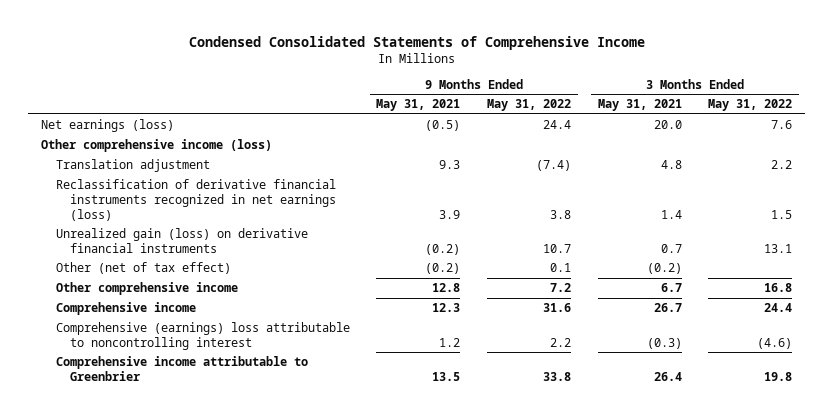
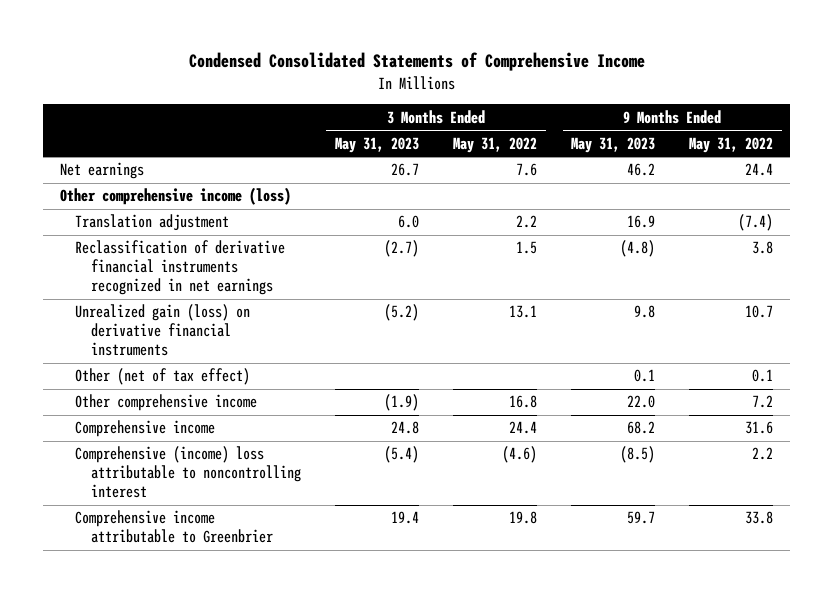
[376,99,461,112] May 31, 2021 -> none
[597,99,682,112] May 31, 2021 -> none
none -> [334,136,419,153] May 31, 2023
none -> [571,136,656,153] May 31, 2023
[41,119,175,133] Net earnings (loss) -> [59,162,144,180] Net earnings
[55,179,337,221] Reclassification of derivative financial instruments recognized in net earnings (loss) -> [75,240,286,296] Reclassification of derivative financial instruments recognized in net earnings
[55,322,350,350] Comprehensive (earnings) loss attributable to noncontrolling interest -> [75,446,301,499] Comprehensive (income) loss attributable to noncontrolling interest

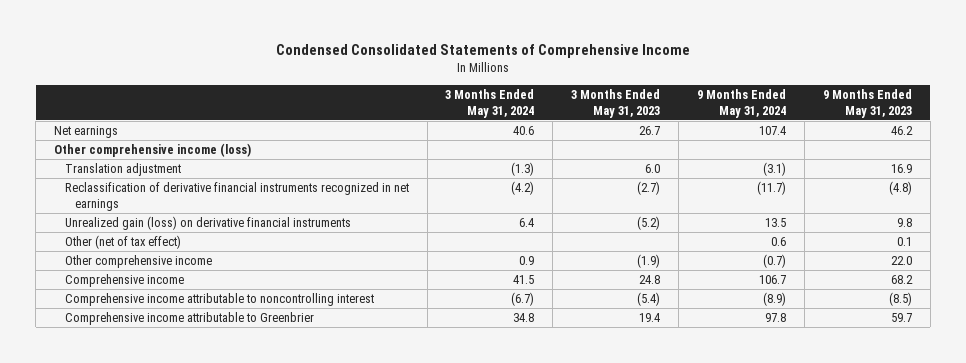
[452,136,537,153] May 31, 2022 -> none
[689,136,774,153] May 31, 2022 -> none
none -> [445,89,535,118] 3 Months Ended May 31, 2024
none -> [697,89,787,118] 9 Months Ended May 31, 2024
[75,446,301,499] Comprehensive (income) loss attributable to noncontrolling interest -> [64,293,374,307] Comprehensive income attributable to noncontrolling interest

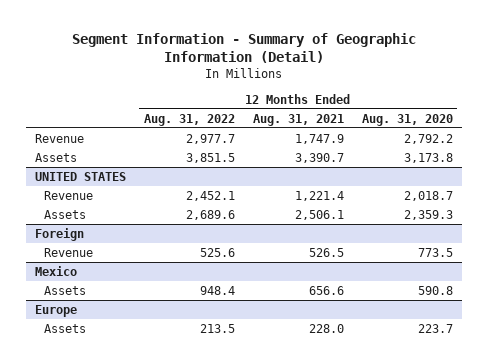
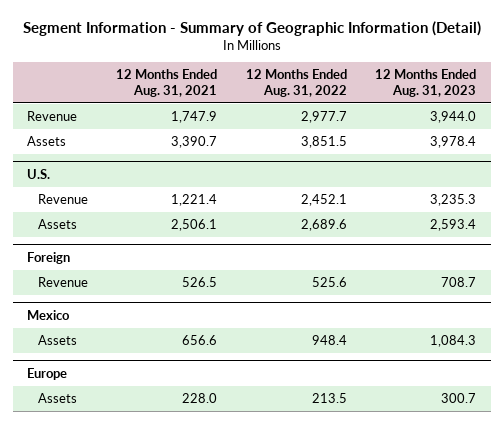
[361,113,453,126] Aug. 31, 2020 -> none
none -> [375,69,477,98] 12 Months Ended Aug. 31, 2023
[34,171,126,181] UNITED STATES -> [27,168,51,179] U.S.

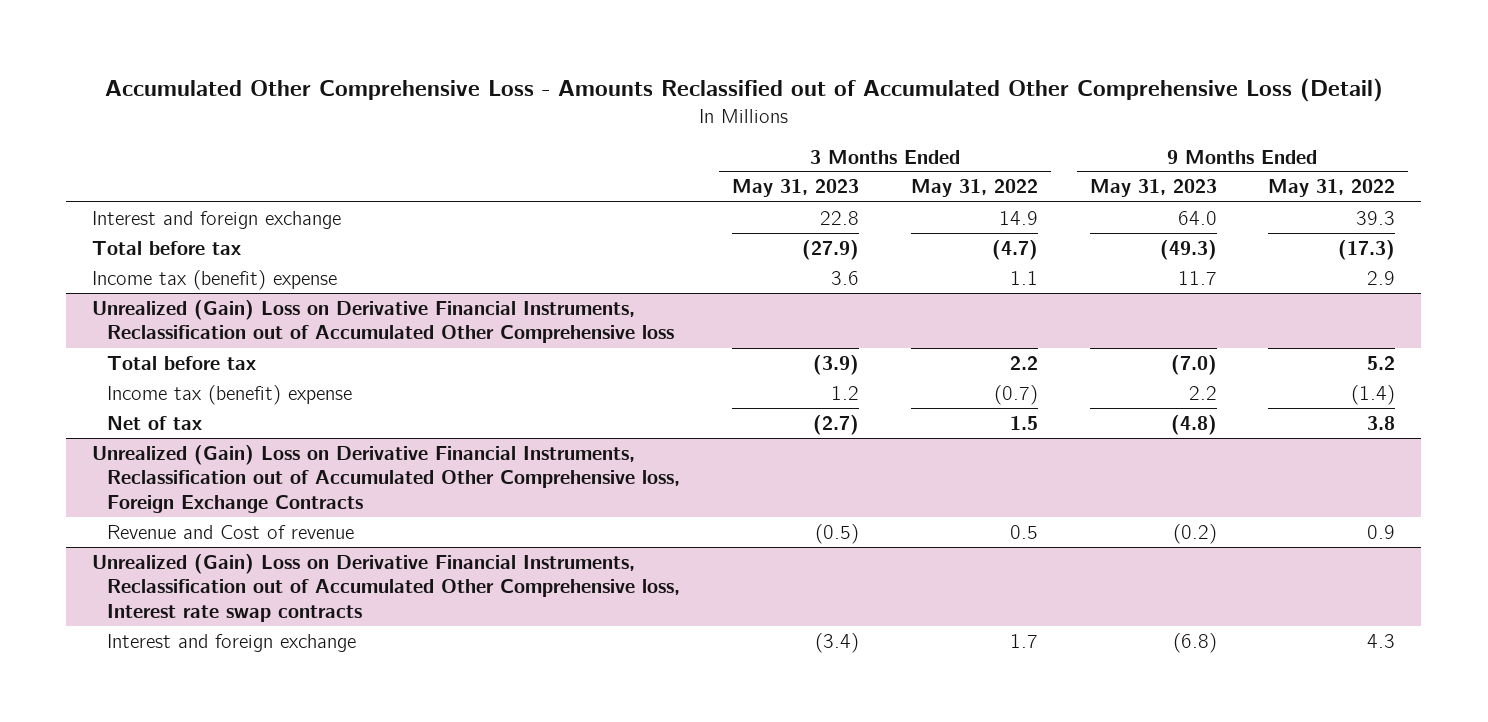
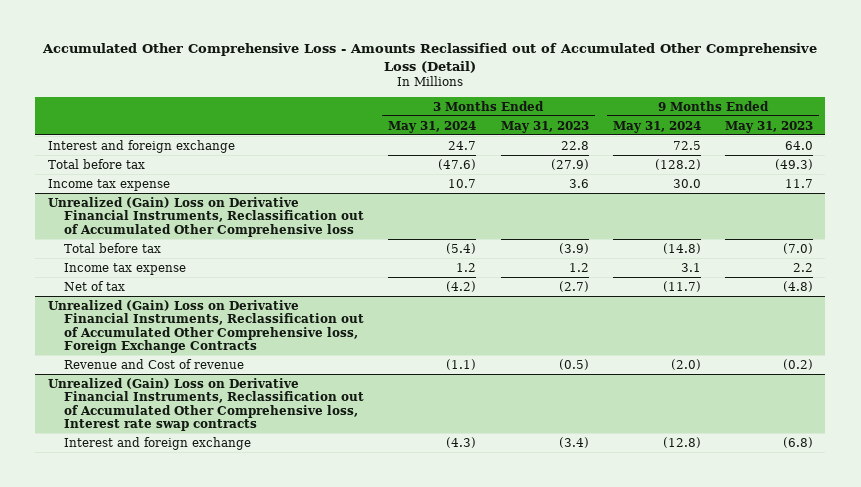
[910,179,1038,198] May 31, 2022 -> none
[1268,179,1396,198] May 31, 2022 -> none
none -> [388,120,477,133] May 31, 2024
none -> [612,120,701,133] May 31, 2024
[92,269,338,290] Income tax (benefit) expense -> [47,178,170,191] Income tax expense
[107,384,353,405] Income tax (benefit) expense -> [64,262,187,275] Income tax expense

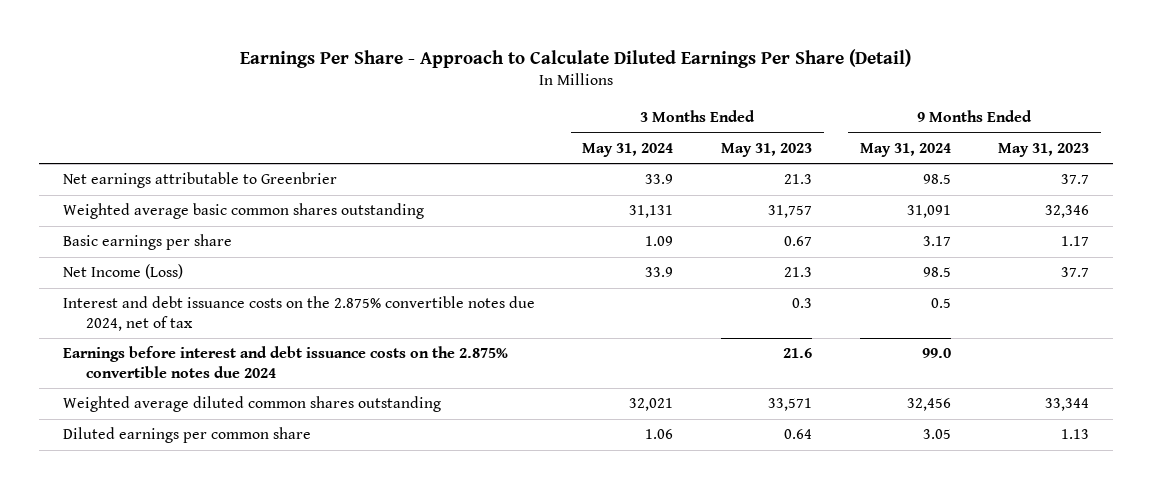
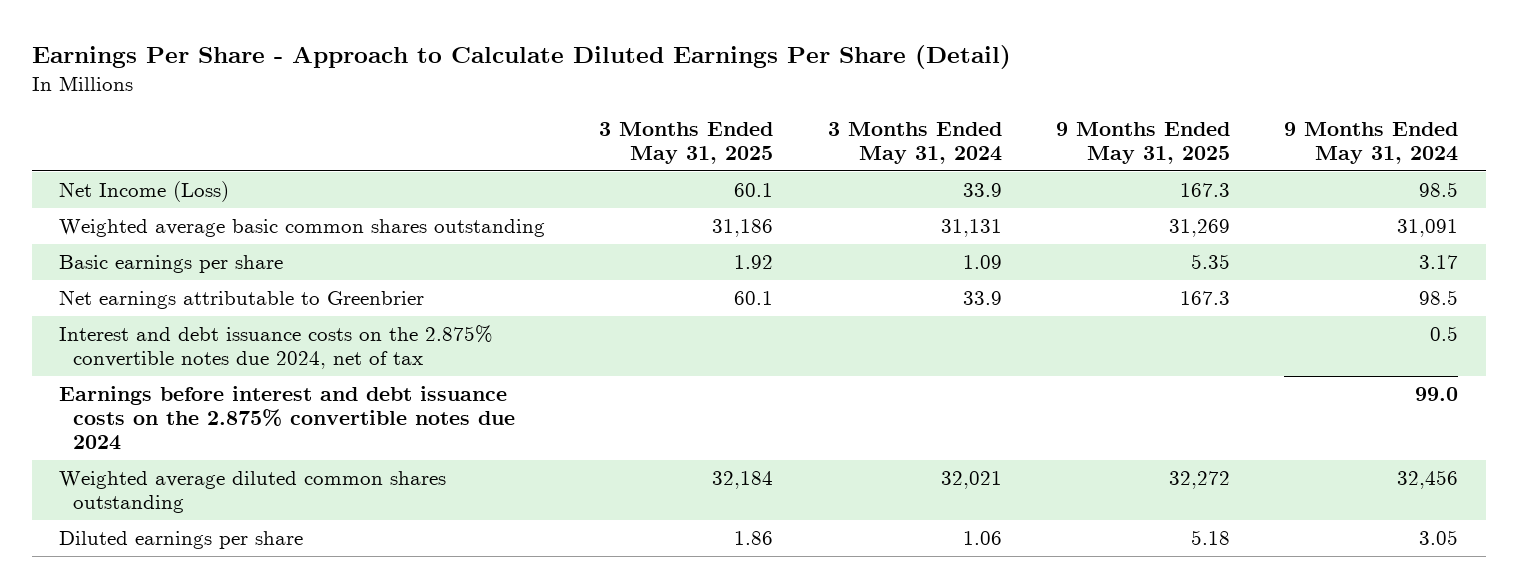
[720,142,812,157] May 31, 2023 -> none
[998,142,1090,157] May 31, 2023 -> none
none -> [599,122,774,164] 3 Months Ended May 31, 2025
none -> [1055,122,1230,164] 9 Months Ended May 31, 2025
[62,264,183,280] Net Income (Loss) -> [58,180,229,202] Net Income (Loss)
[62,172,337,189] Net earnings attributable to Greenbrier -> [58,289,424,309] Net earnings attributable to Greenbrier
[62,427,311,444] Diluted earnings per common share -> [58,530,303,549] Diluted earnings per share

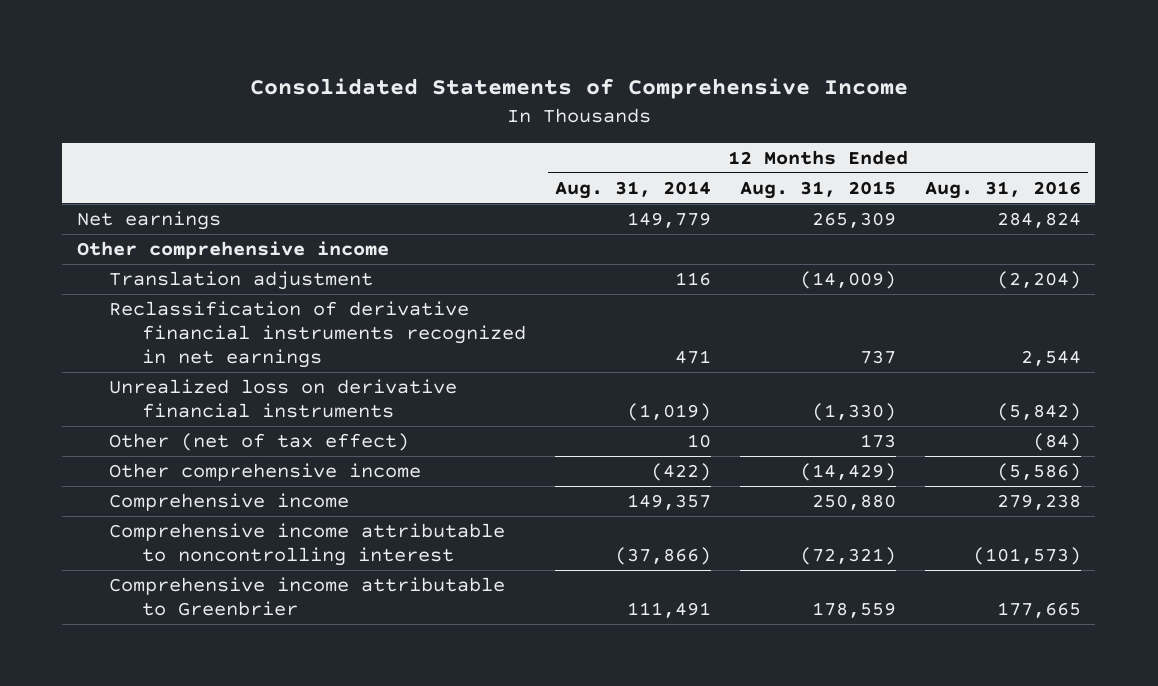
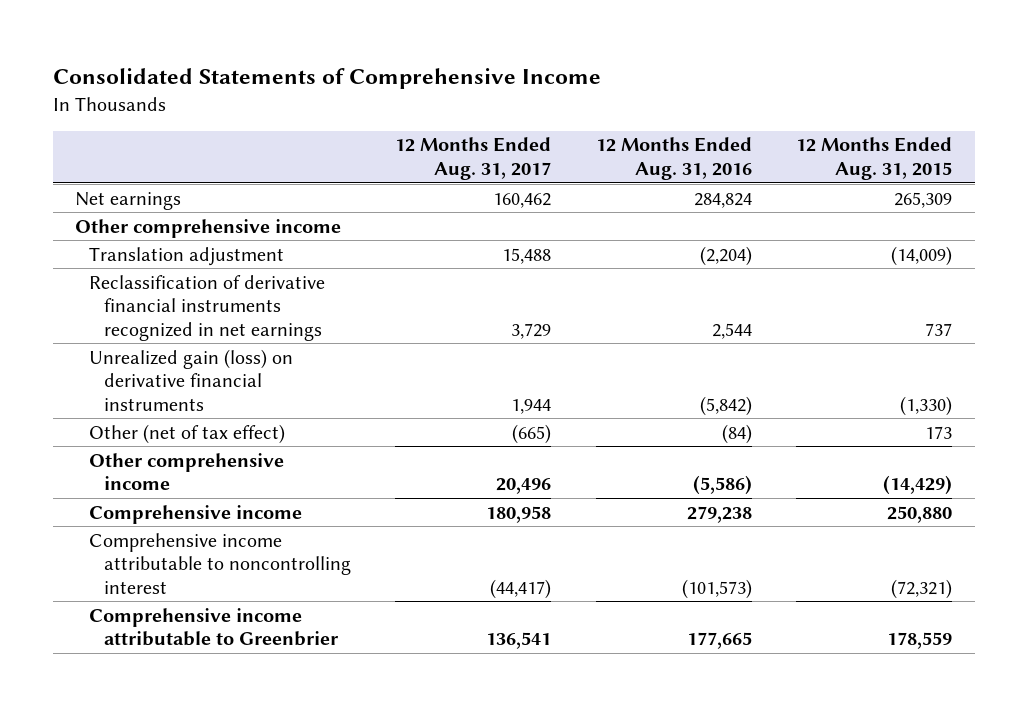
[554,180,711,199] Aug. 31, 2014 -> none
none -> [395,137,552,180] 12 Months Ended Aug. 31, 2017
[109,379,458,419] Unrealized loss on derivative financial instruments -> [89,348,294,411] Unrealized gain (loss) on derivative financial instruments

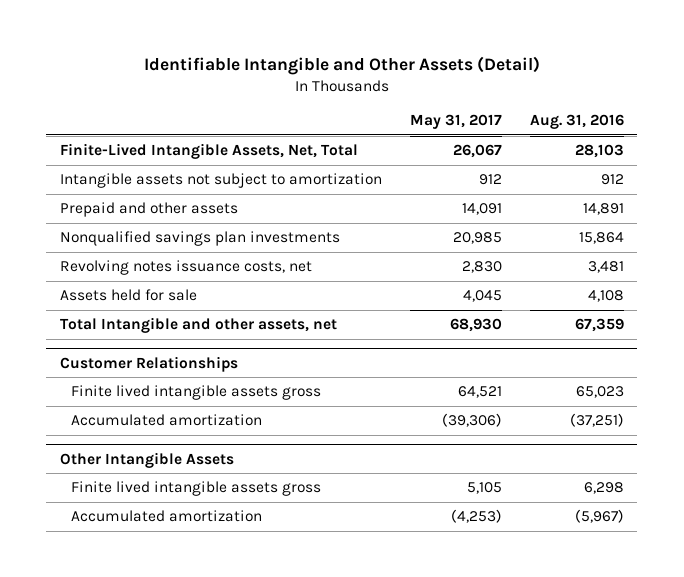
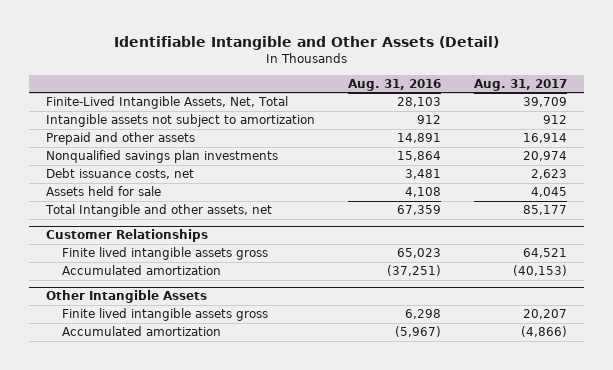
[409,114,502,130] May 31, 2017 -> none
none -> [474,78,568,91] Aug. 31, 2017
[60,260,313,276] Revolving notes issuance costs, net -> [45,168,194,180] Debt issuance costs, net

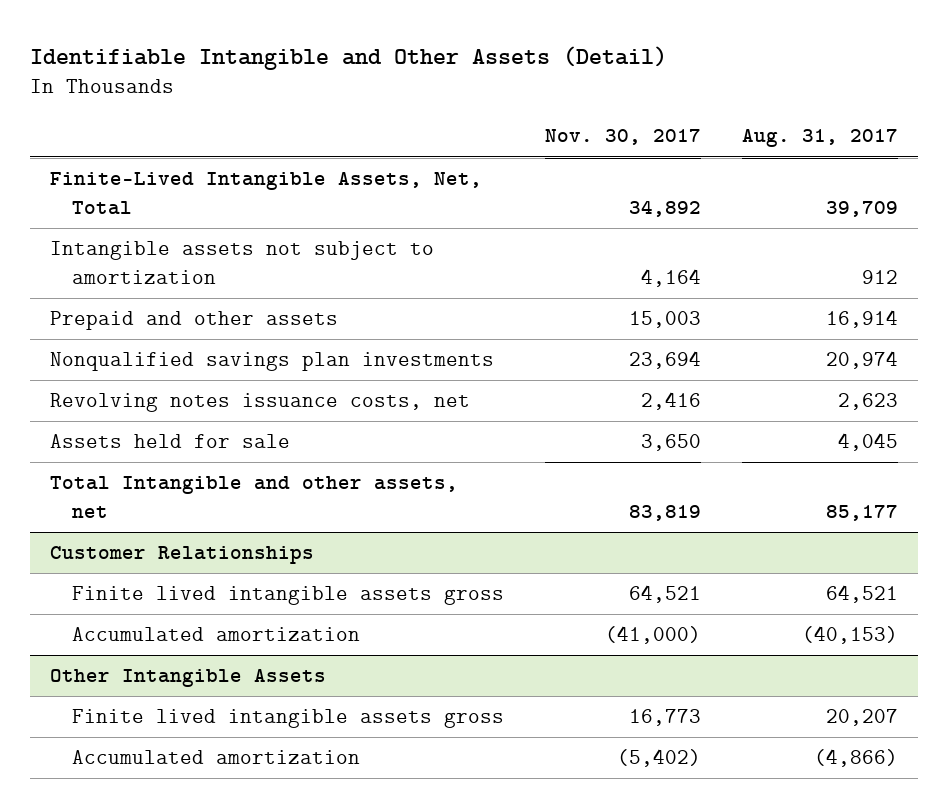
[348,78,442,91] Aug. 31, 2016 -> none
none -> [545,129,702,146] Nov. 30, 2017
[45,168,194,180] Debt issuance costs, net -> [50,393,471,413] Revolving notes issuance costs, net

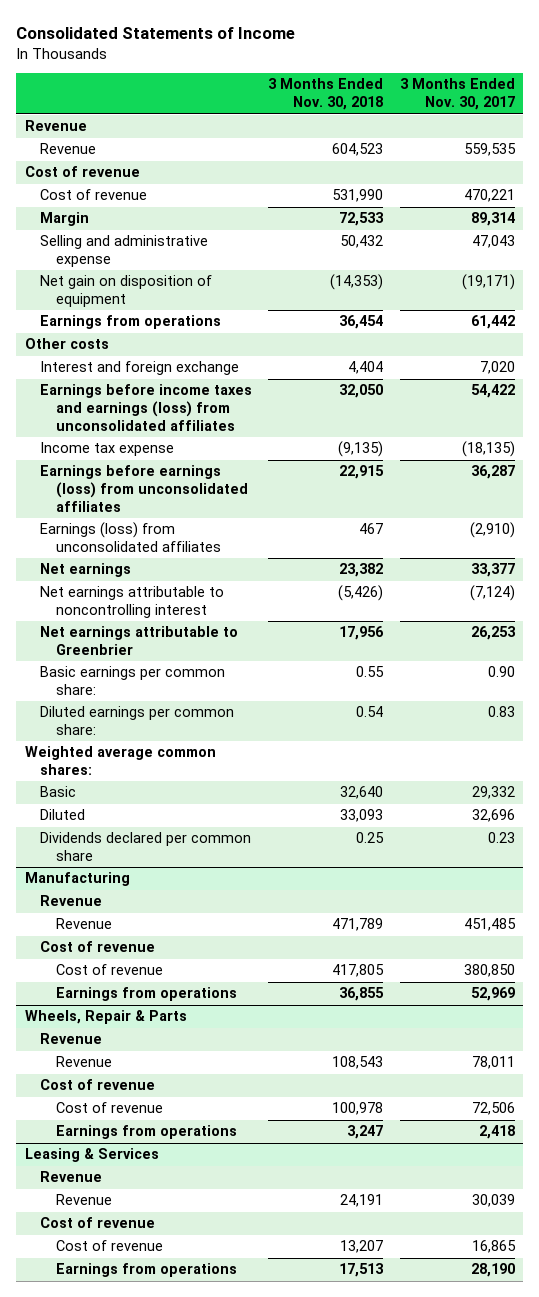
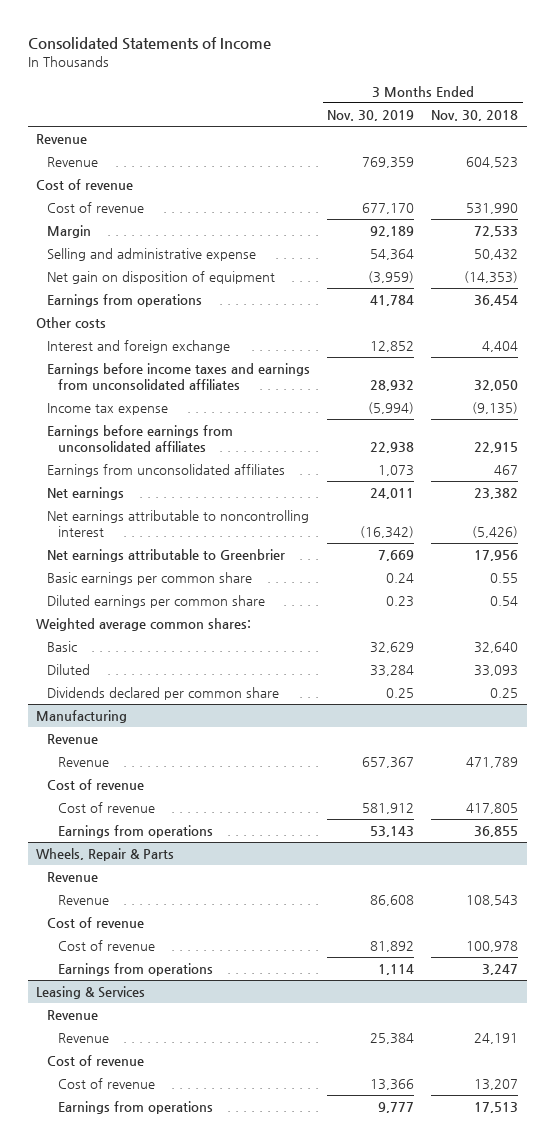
[399,78,515,111] 3 Months Ended Nov. 30, 2017 -> none
none -> [327,109,415,121] Nov. 30, 2019
[40,384,253,432] Earnings before income taxes and earnings (loss) from unconsolidated affiliates -> [47,363,311,390] Earnings before income taxes and earnings from unconsolidated affiliates
[40,465,248,513] Earnings before earnings (loss) from unconsolidated affiliates -> [47,425,234,452] Earnings before earnings from unconsolidated affiliates
[40,522,221,553] Earnings (loss) from unconsolidated affiliates -> [47,464,286,478] Earnings from unconsolidated affiliates
[40,666,226,696] Basic earnings per common share: -> [47,572,253,586] Basic earnings per common share
[40,706,235,736] Diluted earnings per common share: -> [47,595,266,609] Diluted earnings per common share

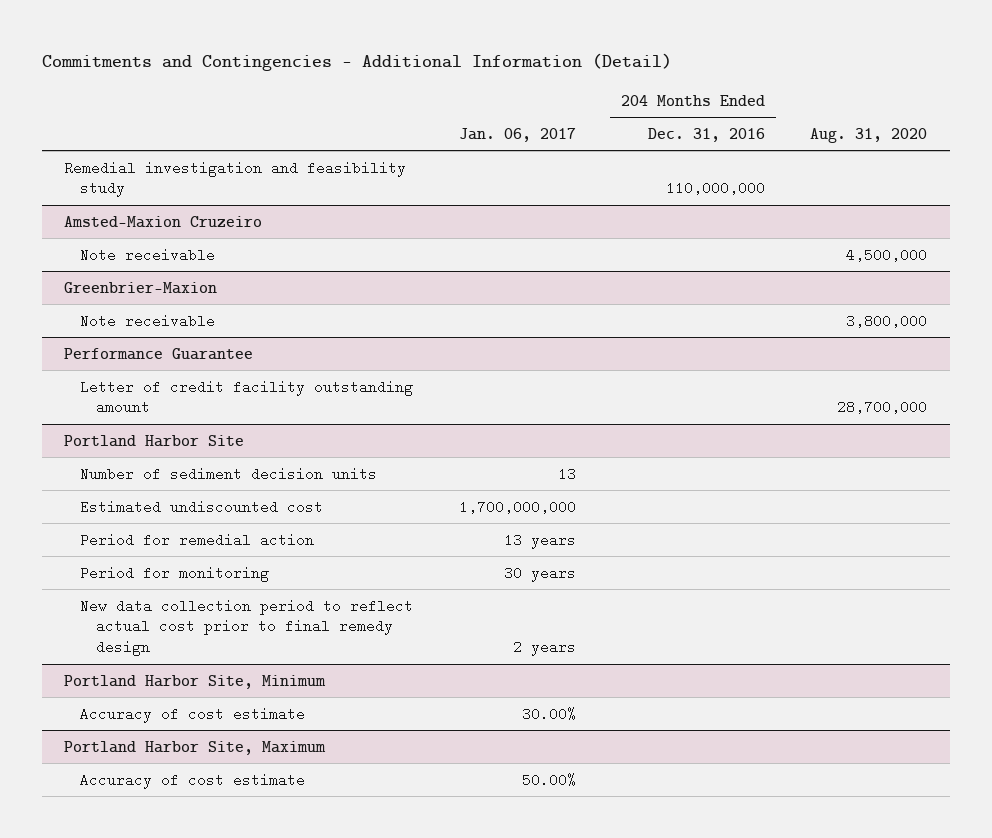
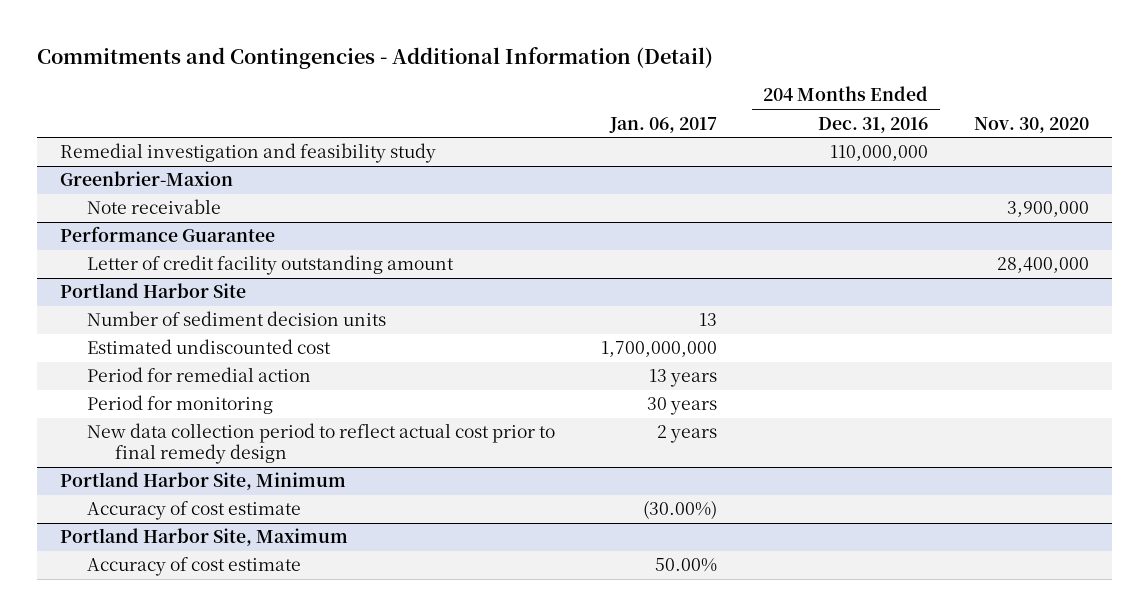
[810,127,928,143] Aug. 31, 2020 -> none
none -> [973,116,1089,133] Nov. 30, 2020
[64,215,263,228] Amsted-Maxion Cruzeiro -> none
[80,247,216,262] Note receivable -> none
[521,706,576,721] 30.00% -> [643,500,718,520] (30.00%)

